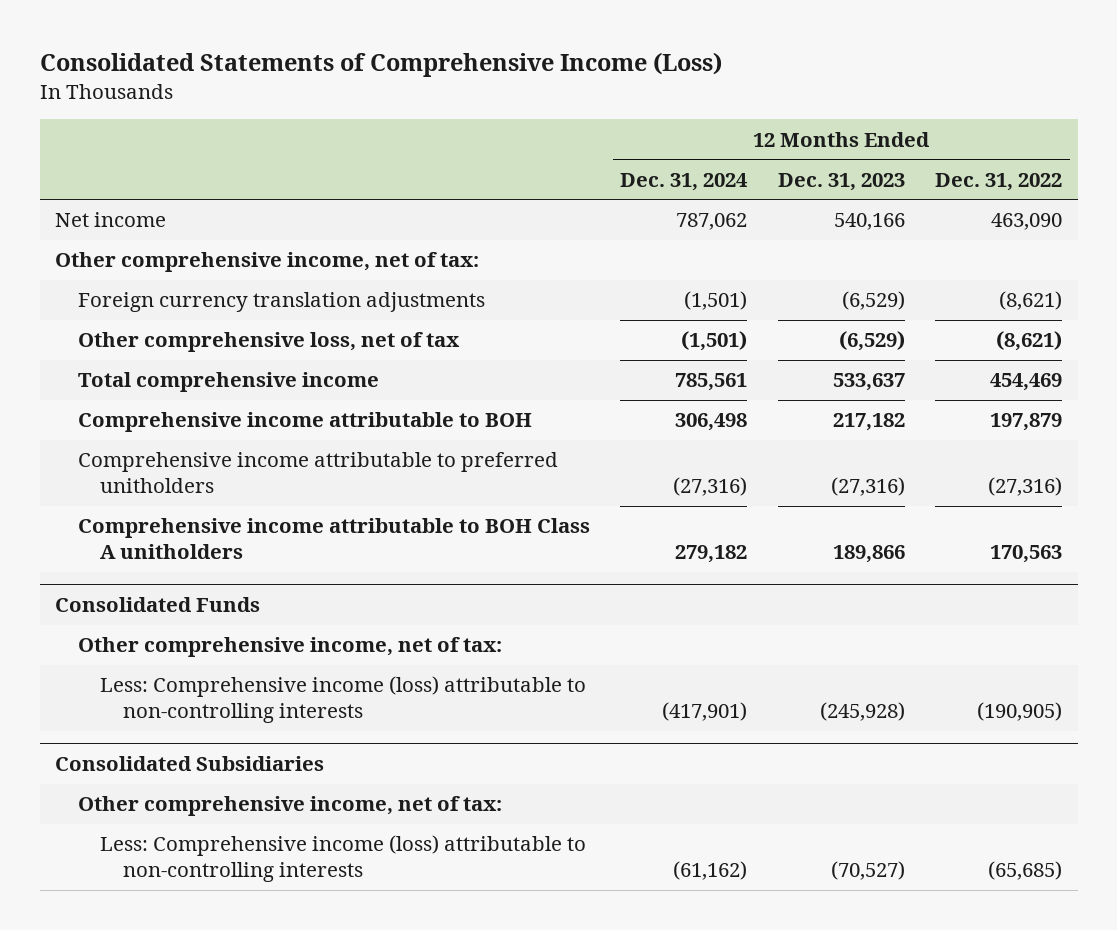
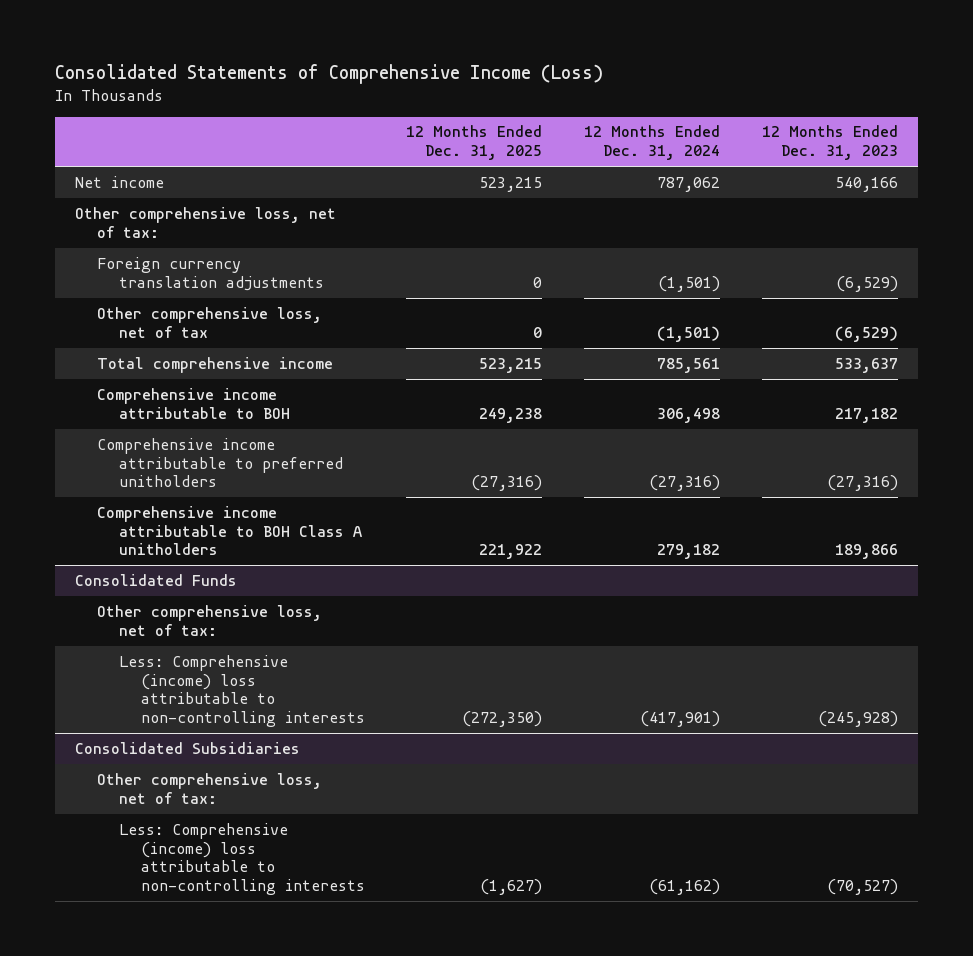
[935,172,1063,191] Dec. 31, 2022 -> none
none -> [406,125,543,161] 12 Months Ended Dec. 31, 2025
[54,252,479,273] Other comprehensive income, net of tax: -> [75,206,337,238] Other comprehensive loss, net of tax:
[77,637,502,658] Other comprehensive income, net of tax: -> [97,604,323,636] Other comprehensive loss, net of tax:
[100,676,587,724] Less: Comprehensive income (loss) attributable to non-controlling interests -> [118,654,365,728] Less: Comprehensive (income) loss attributable to non-controlling interests
[77,796,502,817] Other comprehensive income, net of tax: -> [97,772,323,804] Other comprehensive loss, net of tax:
[100,835,587,883] Less: Comprehensive income (loss) attributable to non-controlling interests -> [118,822,365,896] Less: Comprehensive (income) loss attributable to non-controlling interests

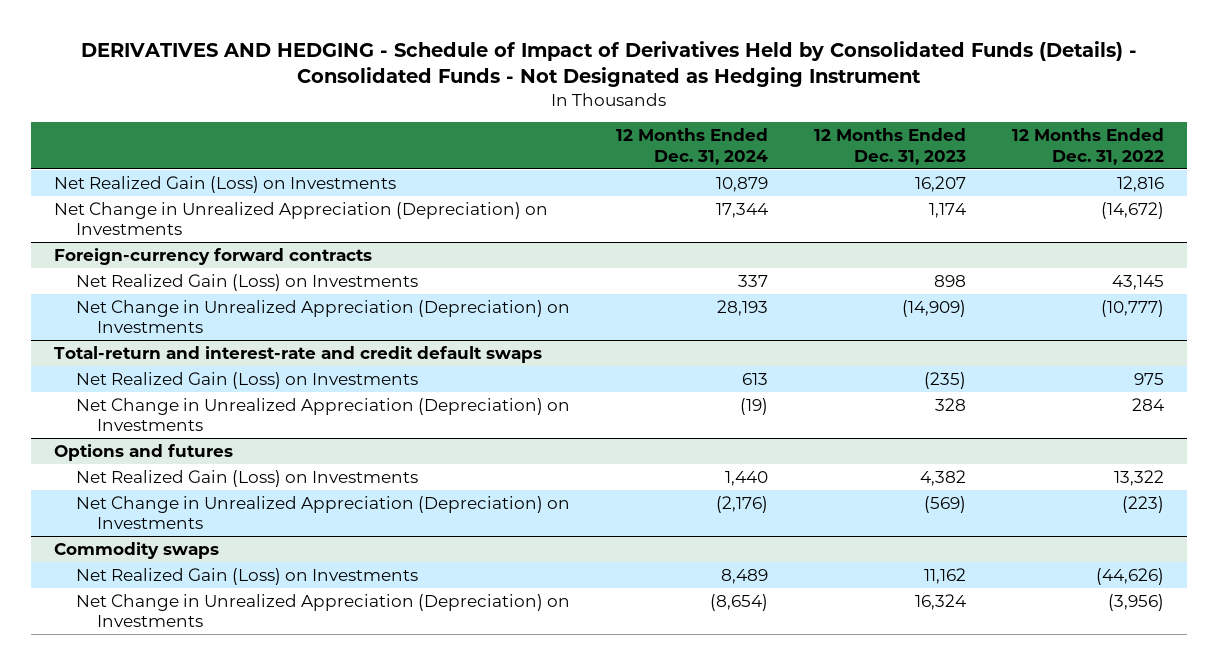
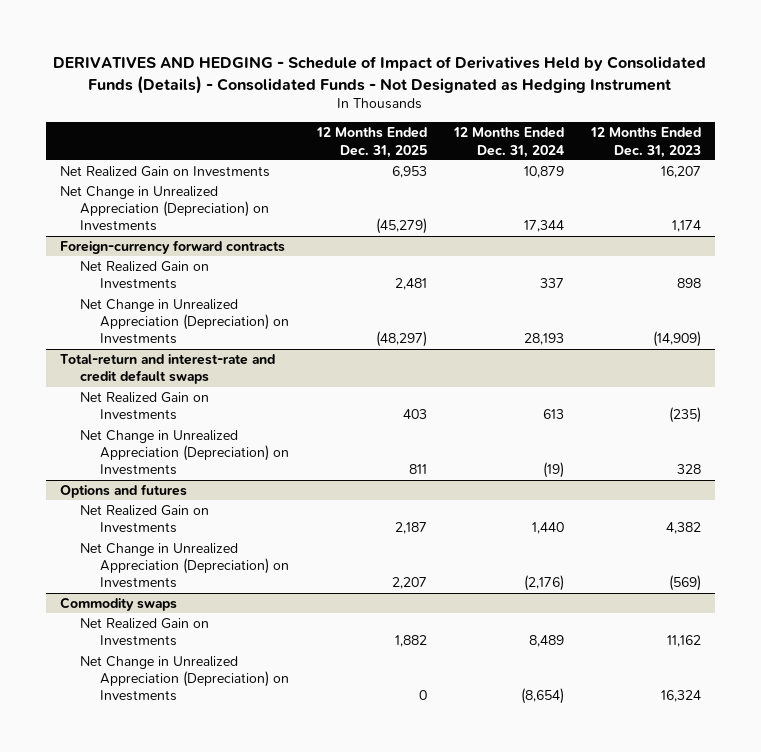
[1011,128,1164,165] 12 Months Ended Dec. 31, 2022 -> none
none -> [315,127,427,158] 12 Months Ended Dec. 31, 2025
[53,175,396,193] Net Realized Gain (Loss) on Investments -> [59,165,270,177] Net Realized Gain on Investments
[75,273,418,291] Net Realized Gain (Loss) on Investments -> [80,260,210,290] Net Realized Gain on Investments
[75,371,418,389] Net Realized Gain (Loss) on Investments -> [80,391,210,421] Net Realized Gain on Investments
[75,469,418,487] Net Realized Gain (Loss) on Investments -> [80,504,210,534] Net Realized Gain on Investments
[75,567,418,585] Net Realized Gain (Loss) on Investments -> [80,617,210,647] Net Realized Gain on Investments

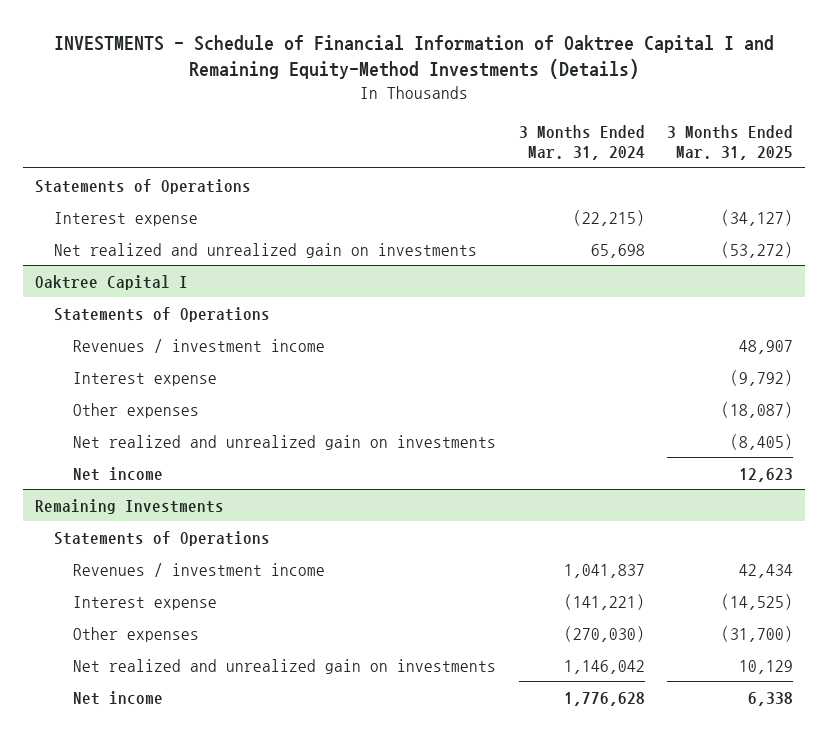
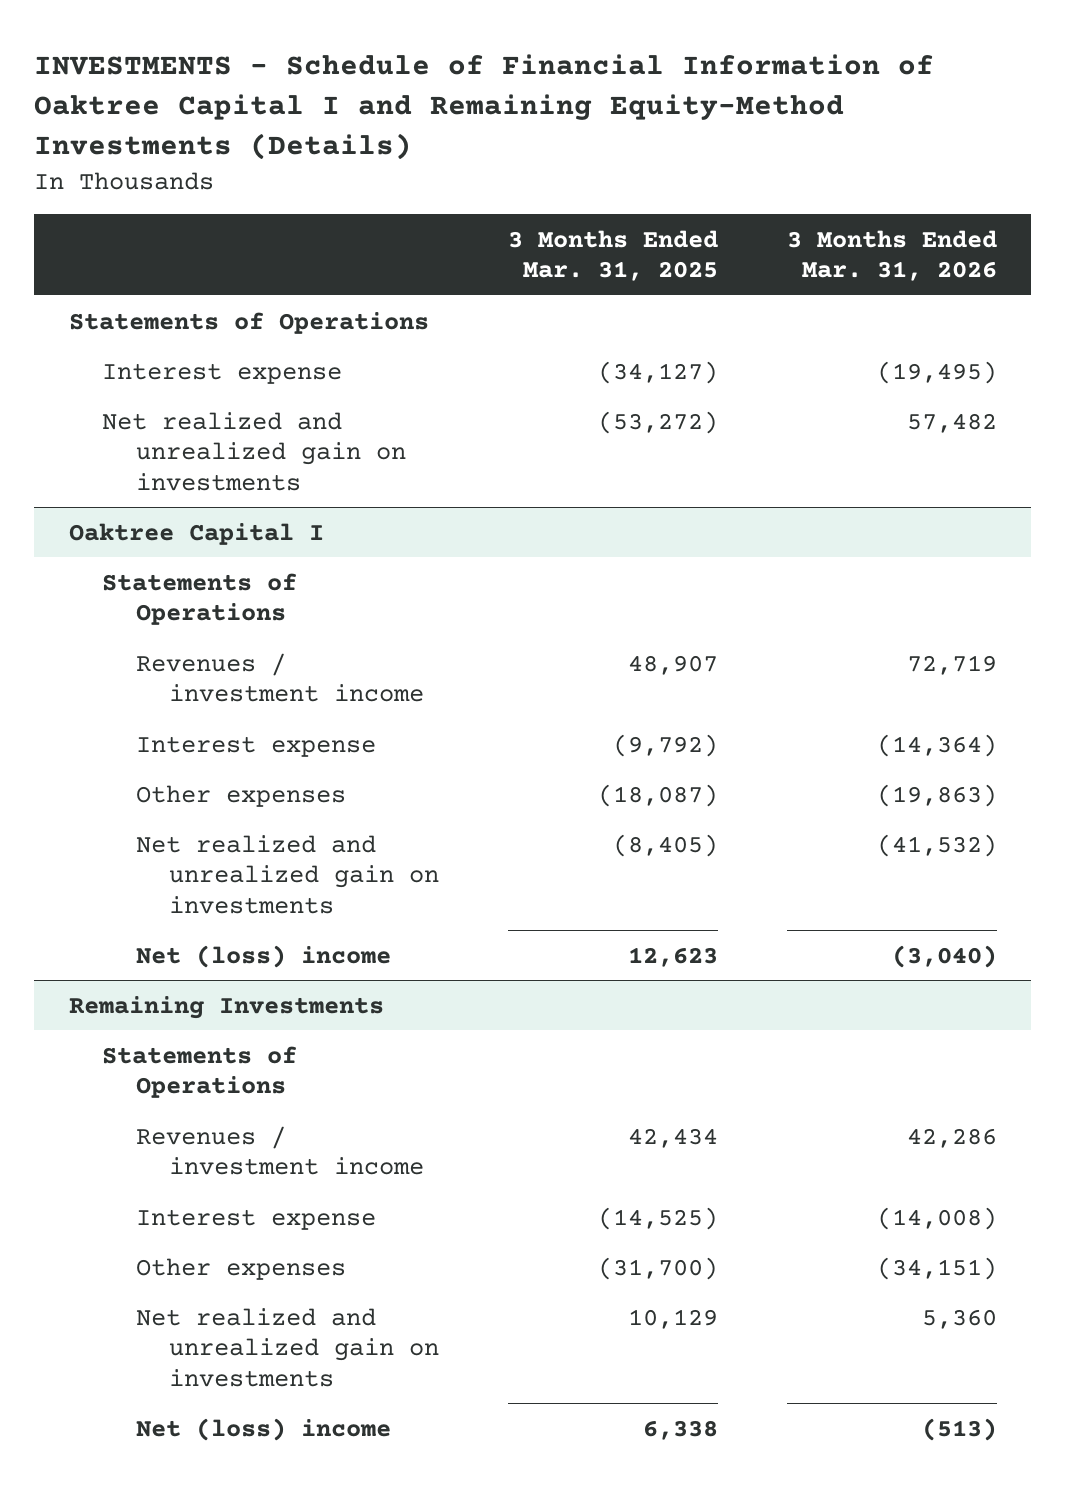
[518,124,645,160] 3 Months Ended Mar. 31, 2024 -> none
none -> [786,229,997,282] 3 Months Ended Mar. 31, 2026
[73,466,164,481] Net income -> [135,944,391,968] Net (loss) income
[73,690,164,705] Net income -> [135,1417,391,1441] Net (loss) income

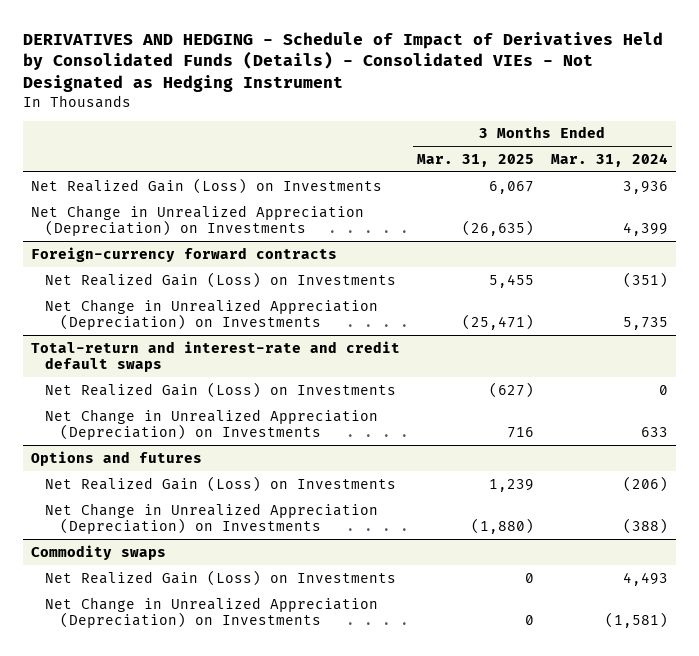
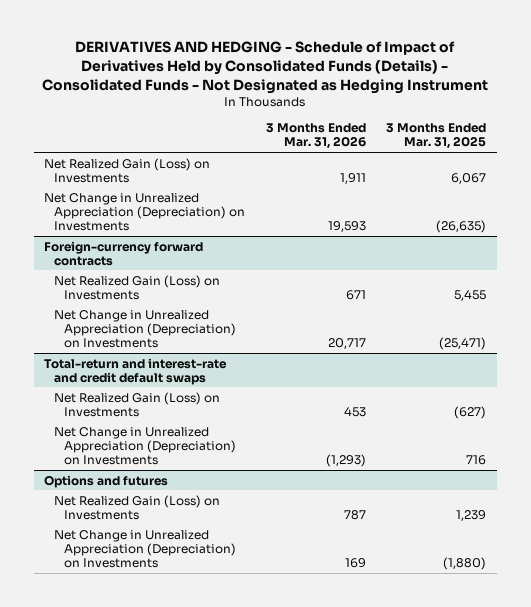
[23,31,664,92] DERIVATIVES AND HEDGING - Schedule of Impact of Derivatives Held by Consolidated Funds (Details) - Consolidated VIEs - Not Designated as Hedging Instrument -> [42,41,489,94] DERIVATIVES AND HEDGING - Schedule of Impact of Derivatives Held by Consolidated Funds (Details) - Consolidated Funds - Not Designated as Hedging Instrument
[550,152,668,167] Mar. 31, 2024 -> none
none -> [265,123,366,150] 3 Months Ended Mar. 31, 2026
[31,544,167,560] Commodity swaps -> none
[45,569,397,586] Net Realized Gain (Loss) on Investments -> none
[45,596,379,628] Net Change in Unrealized Appreciation (Depreciation) on Investments -> none

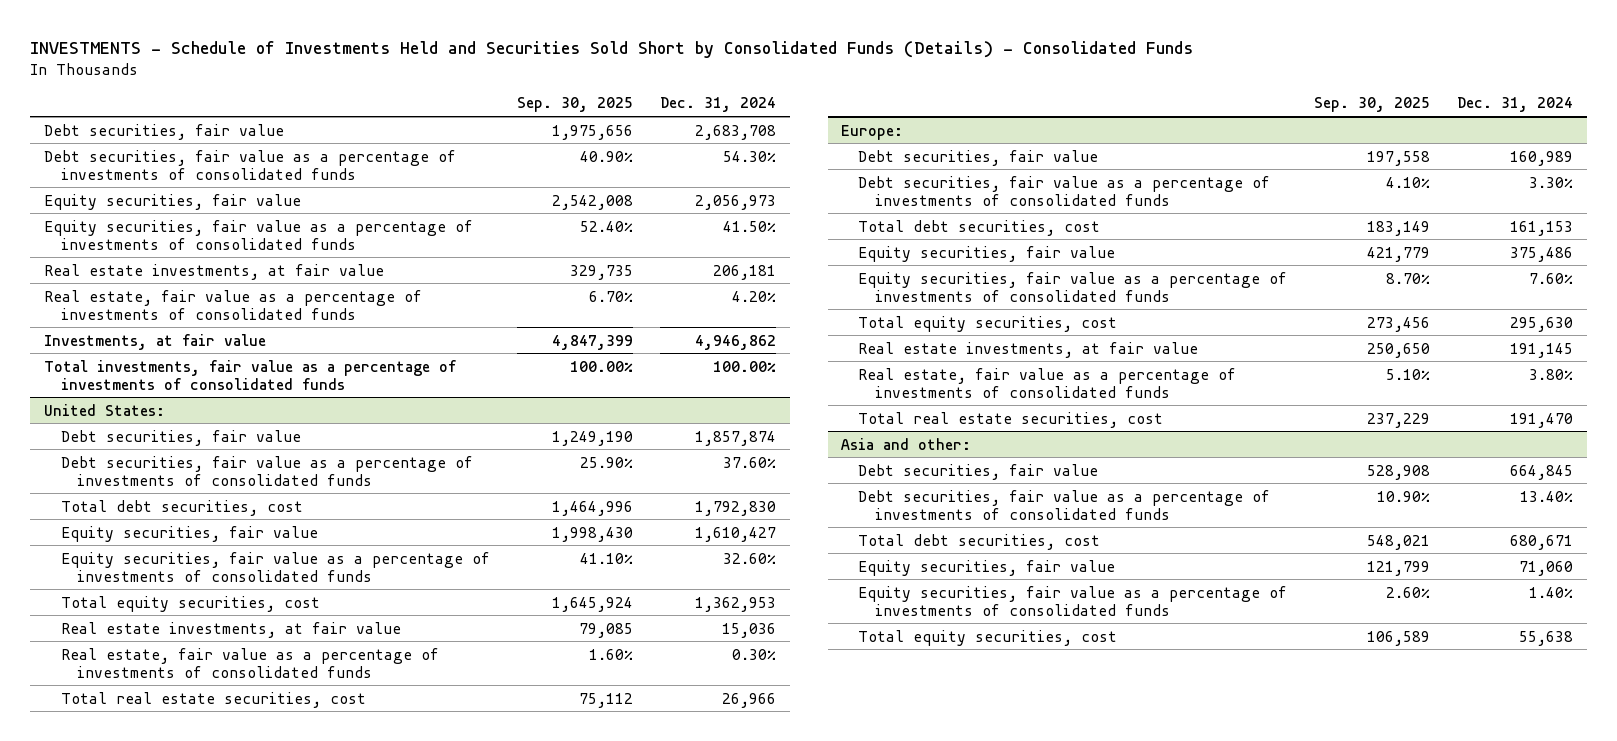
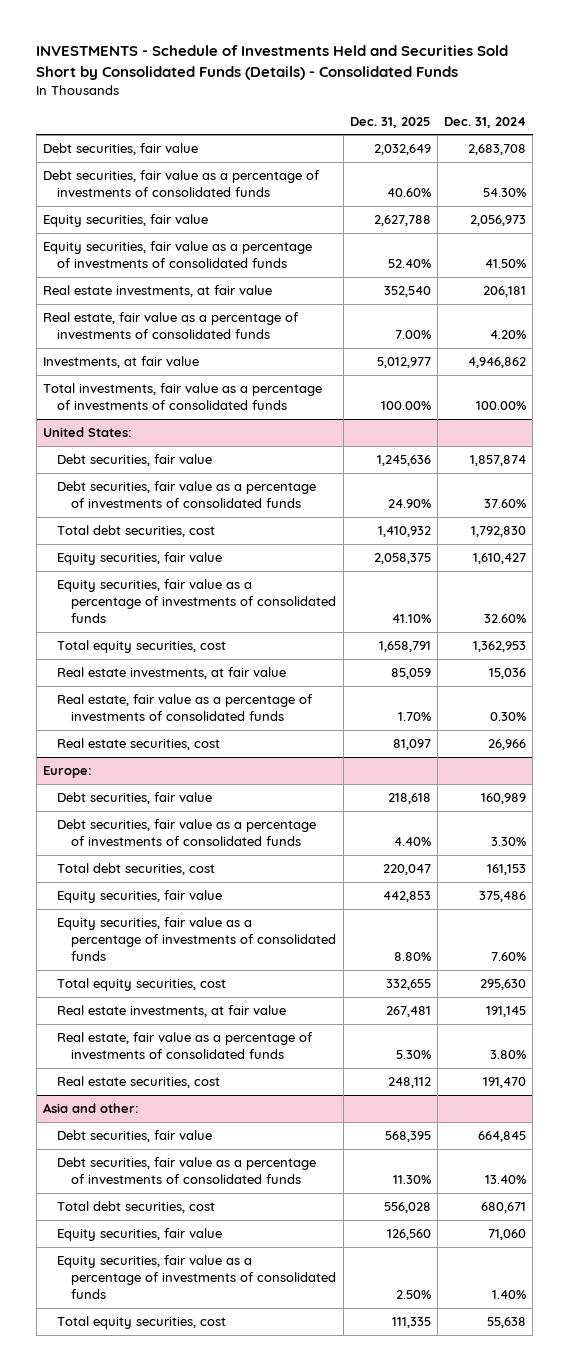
[516,97,633,113] Sep. 30, 2025 -> none
none -> [349,116,431,128] Dec. 31, 2025
[60,691,366,708] Total real estate securities, cost -> [57,738,221,751] Real estate securities, cost
[858,411,1164,428] Total real estate securities, cost -> [57,1076,221,1089] Real estate securities, cost

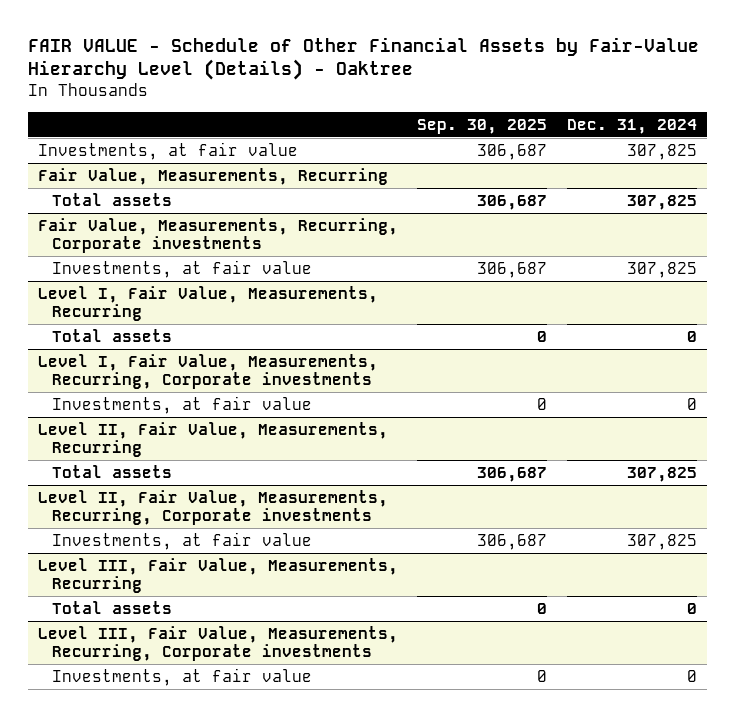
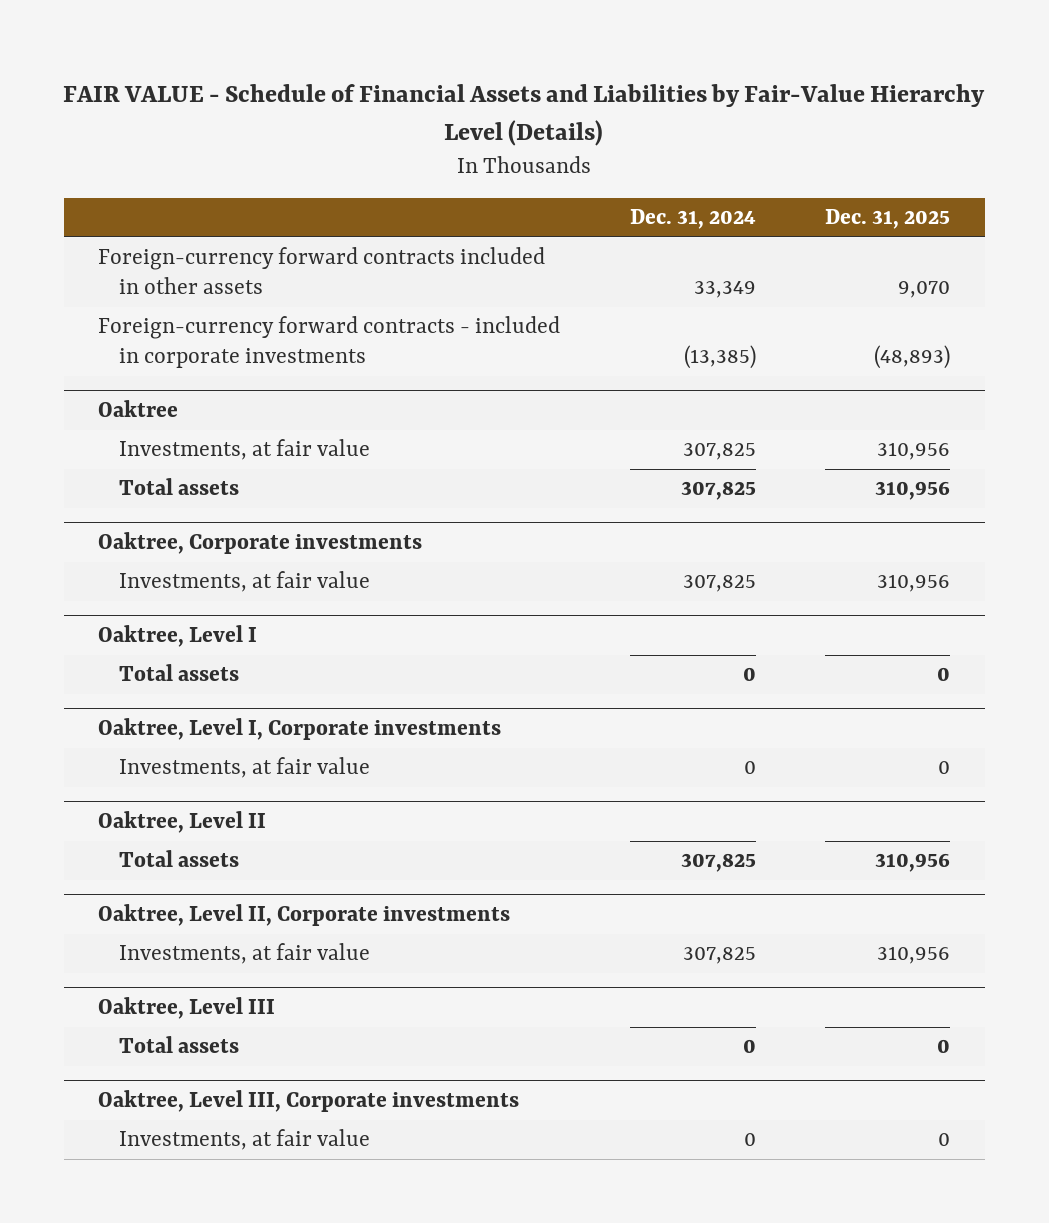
[27,36,699,81] FAIR VALUE - Schedule of Other Financial Assets by Fair-Value Hierarchy Level (Details) - Oaktree -> [63,83,986,147] FAIR VALUE - Schedule of Financial Assets and Liabilities by Fair-Value Hierarchy Level (Details)
[417,118,548,134] Sep. 30, 2025 -> none
none -> [825,209,951,230] Dec. 31, 2025
none -> [98,247,546,295] Foreign-currency forward contracts included in other assets
none -> [98,316,561,369] Foreign-currency forward contracts - included in corporate investments
none -> [98,400,179,418] Oaktree
[37,167,388,185] Fair Value, Measurements, Recurring -> none
[37,217,398,254] Fair Value, Measurements, Recurring, Corporate investments -> none
none -> [98,532,423,555] Oaktree, Corporate investments
[37,285,378,322] Level I, Fair Value, Measurements, Recurring -> none
none -> [98,625,258,648] Oaktree, Level I
[37,353,378,390] Level I, Fair Value, Measurements, Recurring, Corporate investments -> none
none -> [98,718,502,741] Oaktree, Level I, Corporate investments
[37,421,388,458] Level II, Fair Value, Measurements, Recurring -> none
none -> [98,811,267,834] Oaktree, Level II
[37,489,388,526] Level II, Fair Value, Measurements, Recurring, Corporate investments -> none
none -> [98,904,511,927] Oaktree, Level II, Corporate investments
[37,557,398,594] Level III, Fair Value, Measurements, Recurring -> none
none -> [98,997,276,1020] Oaktree, Level III
[37,625,398,662] Level III, Fair Value, Measurements, Recurring, Corporate investments -> none
none -> [98,1090,520,1113] Oaktree, Level III, Corporate investments

